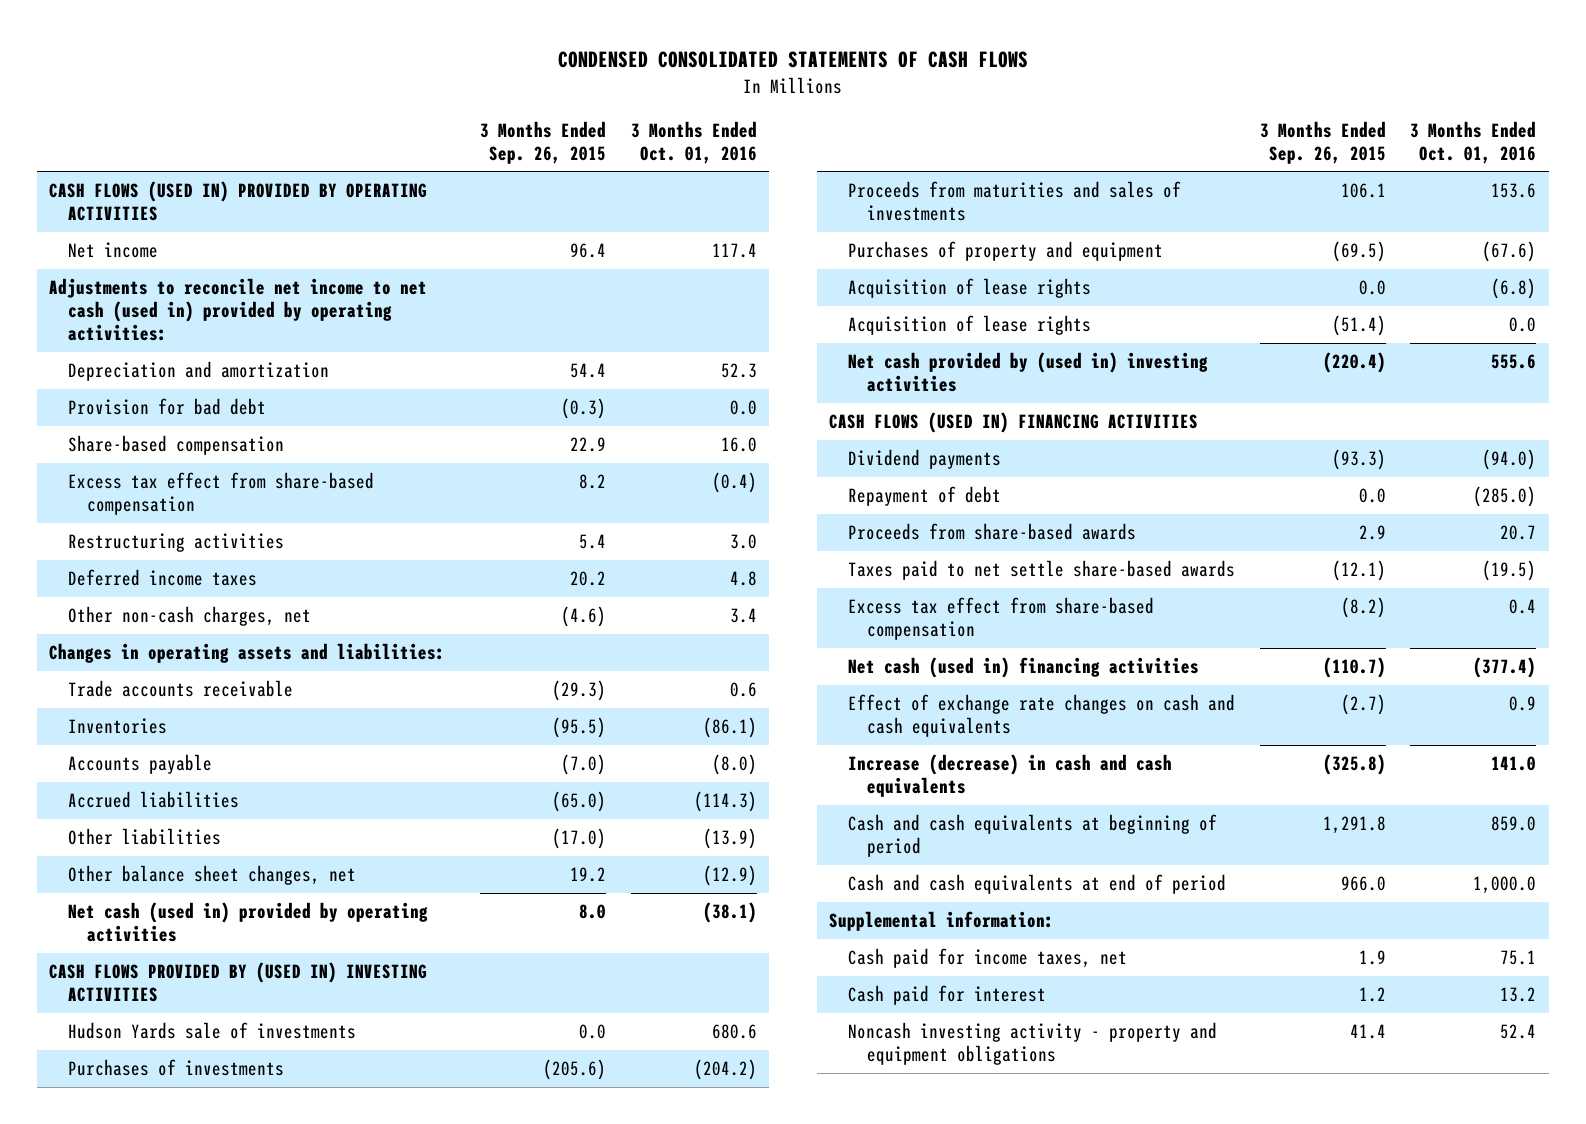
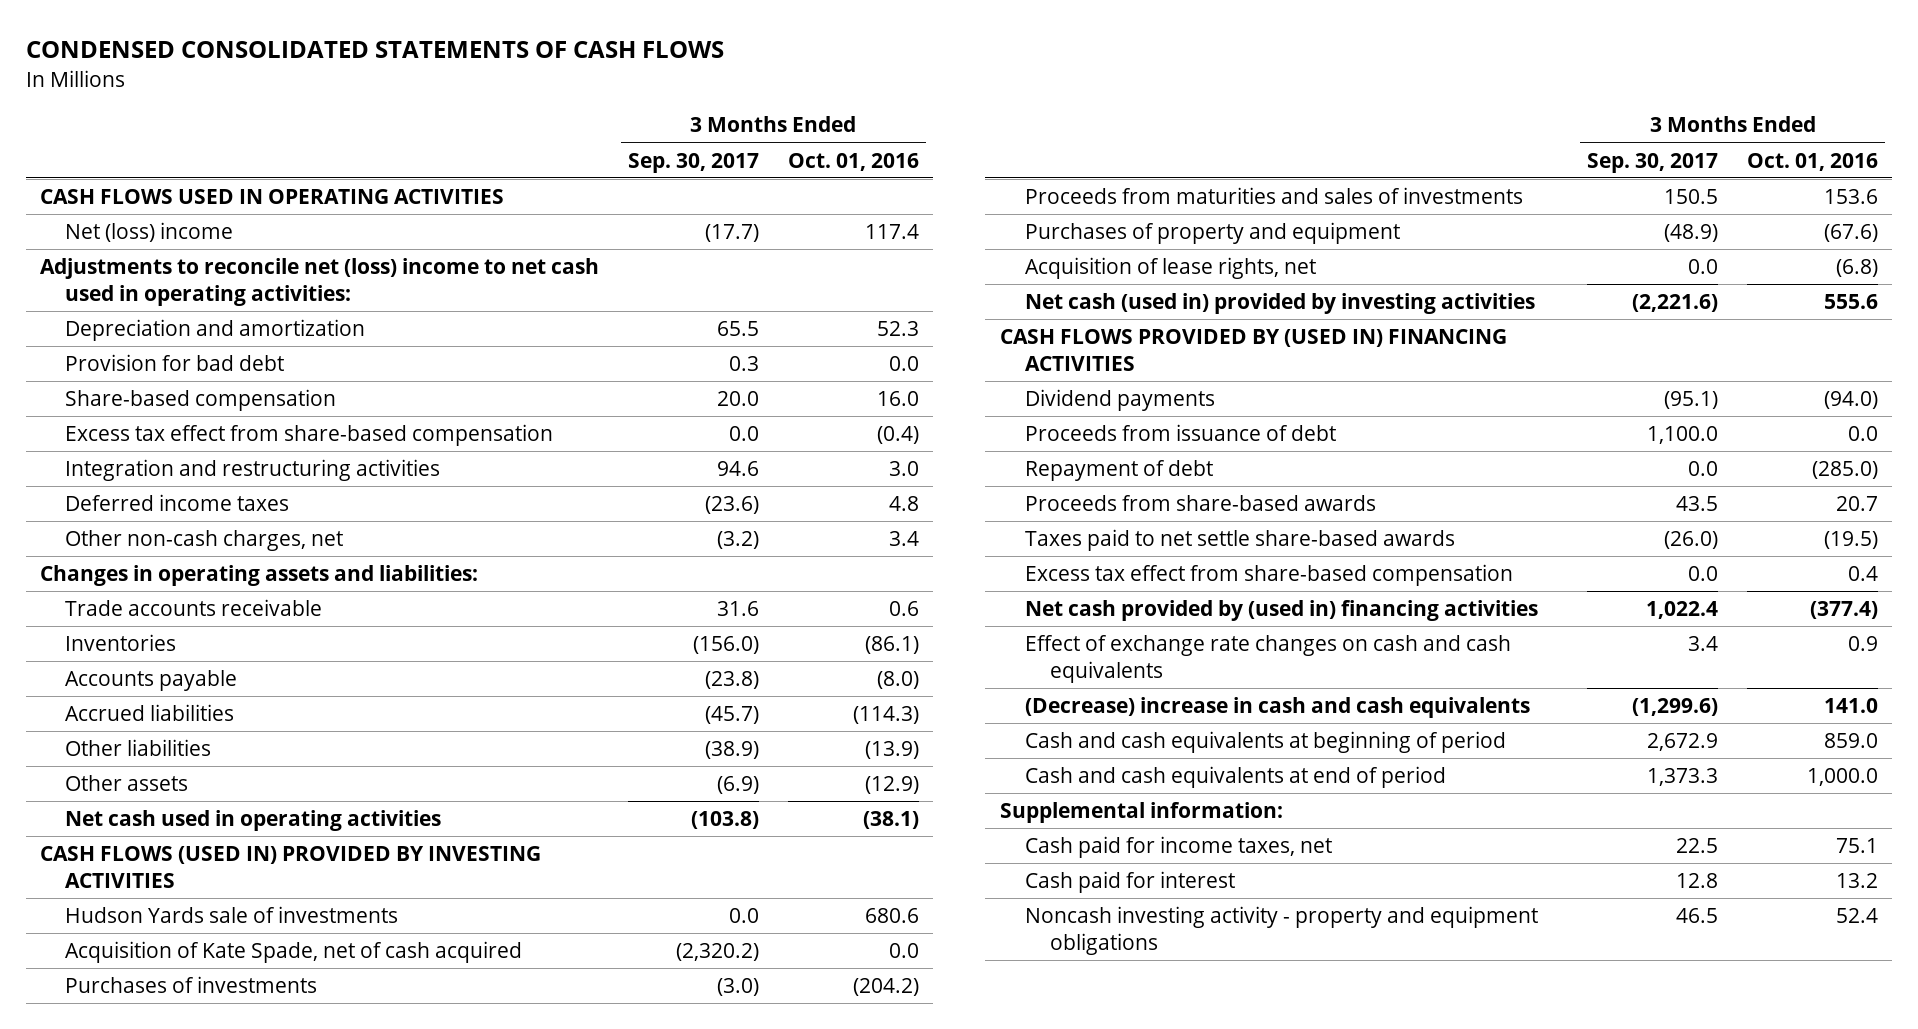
[479,120,606,164] 3 Months Ended Sep. 26, 2015 -> none
none -> [628,152,760,173] Sep. 30, 2017
[49,181,428,222] CASH FLOWS (USED IN) PROVIDED BY OPERATING ACTIVITIES -> [40,188,505,204] CASH FLOWS USED IN OPERATING ACTIVITIES
[68,242,159,259] Net income -> [65,221,234,242] Net (loss) income
[49,278,428,341] Adjustments to reconcile net income to net cash (used in) provided by operating activities: -> [40,257,600,306] Adjustments to reconcile net (loss) income to net cash used in operating activities:
[68,533,285,553] Restructuring activities -> [65,458,441,481] Integration and restructuring activities
[68,865,357,886] Other balance sheet changes, net -> [65,774,189,791] Other assets
[68,902,429,943] Net cash (used in) provided by operating activities -> [65,809,442,831] Net cash used in operating activities
[49,962,428,1003] CASH FLOWS PROVIDED BY (USED IN) INVESTING ACTIVITIES -> [40,845,542,888] CASH FLOWS (USED IN) PROVIDED BY INVESTING ACTIVITIES
none -> [65,940,523,963] Acquisition of Kate Spade, net of cash acquired
[847,315,1091,336] Acquisition of lease rights -> none
[847,278,1091,299] Acquisition of lease rights -> [1024,256,1316,279] Acquisition of lease rights, net
[847,352,1208,393] Net cash provided by (used in) investing activities -> [1024,292,1535,314] Net cash (used in) provided by investing activities
[829,412,1199,434] CASH FLOWS (USED IN) FINANCING ACTIVITIES -> [999,328,1507,371] CASH FLOWS PROVIDED BY (USED IN) FINANCING ACTIVITIES
none -> [1024,423,1336,441] Proceeds from issuance of debt
[847,657,1199,679] Net cash (used in) financing activities -> [1024,599,1538,621] Net cash provided by (used in) financing activities
[847,754,1172,798] Increase (decrease) in cash and cash equivalents -> [1024,696,1530,718] (Decrease) increase in cash and cash equivalents

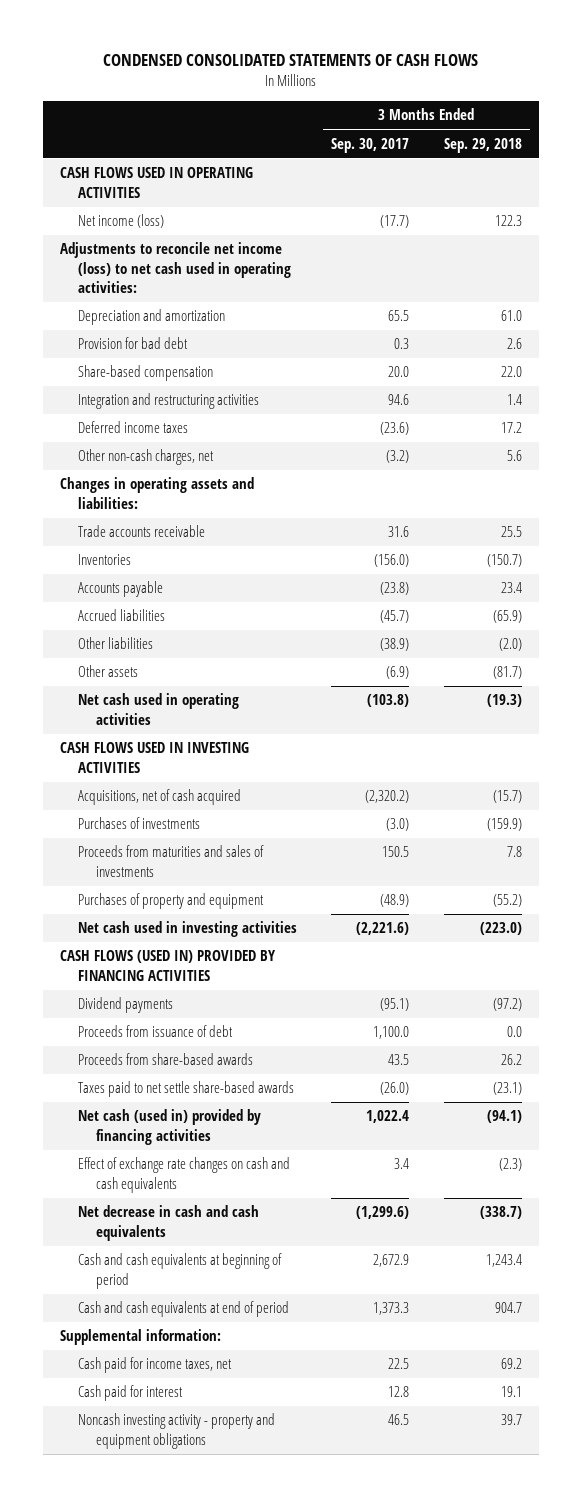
[787,152,919,171] Oct. 01, 2016 -> none
none -> [443,137,522,153] Sep. 29, 2018
[65,221,234,242] Net (loss) income -> [77,214,164,229] Net income (loss)
[40,257,600,306] Adjustments to reconcile net (loss) income to net cash used in operating activities: -> [60,242,291,293] Adjustments to reconcile net income (loss) to net cash used in operating activities:
[65,423,554,446] Excess tax effect from share-based compensation -> none
[65,905,399,923] Hudson Yards sale of investments -> none
[40,845,542,888] CASH FLOWS (USED IN) PROVIDED BY INVESTING ACTIVITIES -> [60,742,250,773] CASH FLOWS USED IN INVESTING ACTIVITIES
[65,940,523,963] Acquisition of Kate Spade, net of cash acquired -> [77,789,241,806] Acquisitions, net of cash acquired
[1024,256,1316,279] Acquisition of lease rights, net -> none
[1024,292,1535,314] Net cash (used in) provided by investing activities -> [77,921,297,938] Net cash used in investing activities
[999,328,1507,371] CASH FLOWS PROVIDED BY (USED IN) FINANCING ACTIVITIES -> [60,950,277,981] CASH FLOWS (USED IN) PROVIDED BY FINANCING ACTIVITIES
[1024,459,1213,481] Repayment of debt -> none
[1024,563,1513,586] Excess tax effect from share-based compensation -> none
[1024,599,1538,621] Net cash provided by (used in) financing activities -> [77,1109,261,1145] Net cash (used in) provided by financing activities
[1024,696,1530,718] (Decrease) increase in cash and cash equivalents -> [77,1205,259,1241] Net decrease in cash and cash equivalents

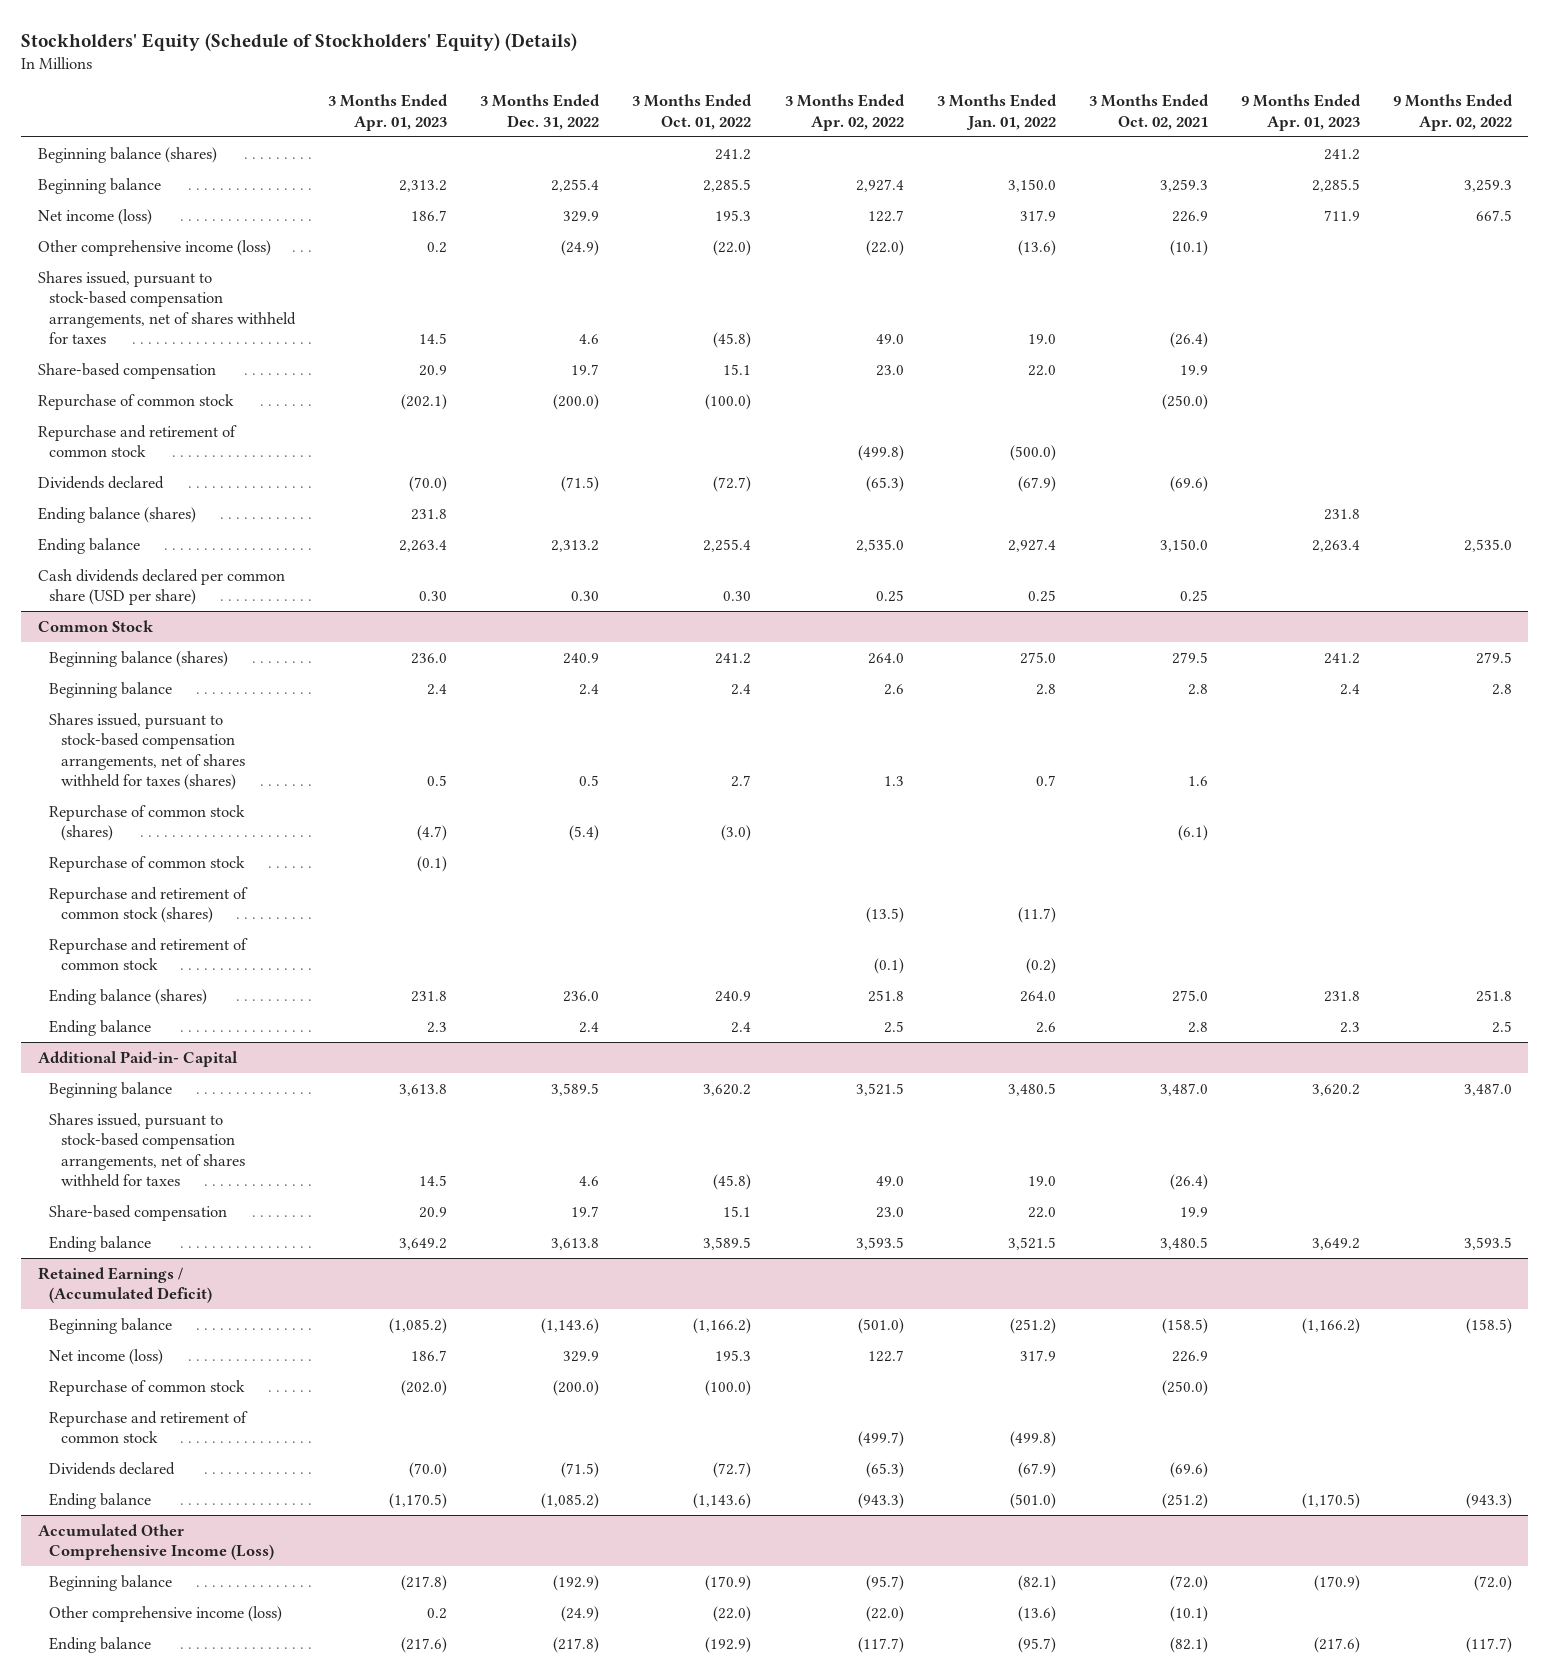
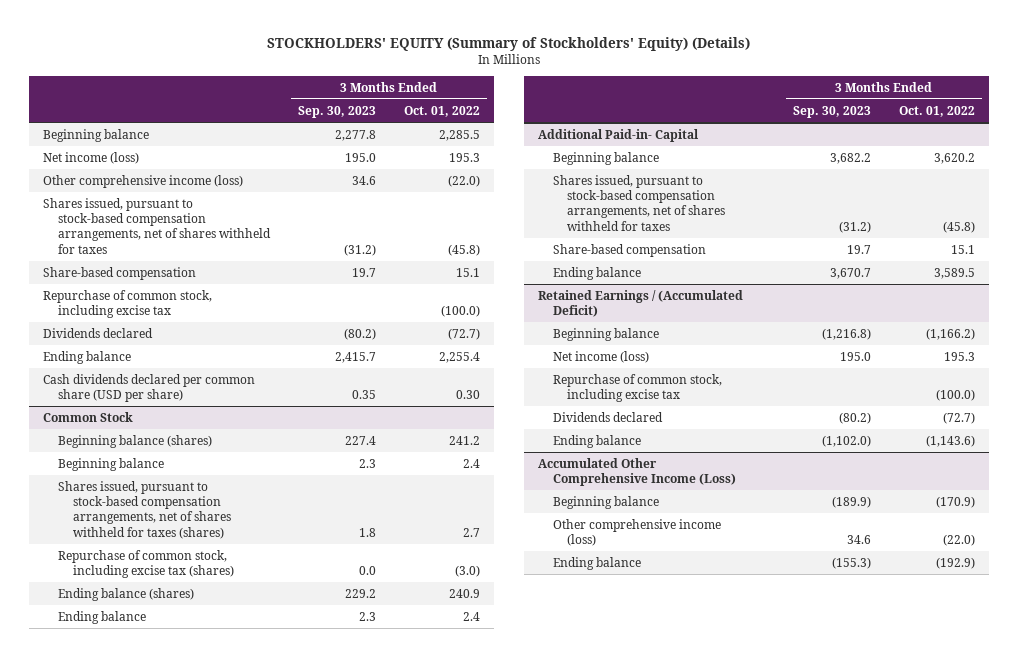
[20,32,577,51] Stockholders' Equity (Schedule of Stockholders' Equity) (Details) -> [267,36,751,51] STOCKHOLDERS' EQUITY (Summary of Stockholders' Equity) (Details)
[328,94,449,131] 3 Months Ended Apr. 01, 2023 -> none
[480,94,601,130] 3 Months Ended Dec. 31, 2022 -> none
[784,94,905,131] 3 Months Ended Apr. 02, 2022 -> none
[936,94,1057,130] 3 Months Ended Jan. 01, 2022 -> none
[1088,94,1209,130] 3 Months Ended Oct. 02, 2021 -> none
[1240,94,1361,131] 9 Months Ended Apr. 01, 2023 -> none
[1392,94,1513,131] 9 Months Ended Apr. 02, 2022 -> none
none -> [298,105,377,118] Sep. 30, 2023
[37,146,217,163] Beginning balance (shares) -> none
[37,424,237,458] Repurchase and retirement of common stock -> none
[37,393,234,410] Repurchase of common stock -> [43,289,213,319] Repurchase of common stock, including excise tax
[37,506,196,523] Ending balance (shares) -> none
[49,855,246,872] Repurchase of common stock -> none
[49,886,249,924] Repurchase and retirement of common stock (shares) -> none
[49,937,249,971] Repurchase and retirement of common stock -> none
[49,804,246,842] Repurchase of common stock (shares) -> [58,549,234,579] Repurchase of common stock, including excise tax (shares)
[49,1410,249,1444] Repurchase and retirement of common stock -> none
[49,1379,246,1396] Repurchase of common stock -> [552,373,722,403] Repurchase of common stock, including excise tax

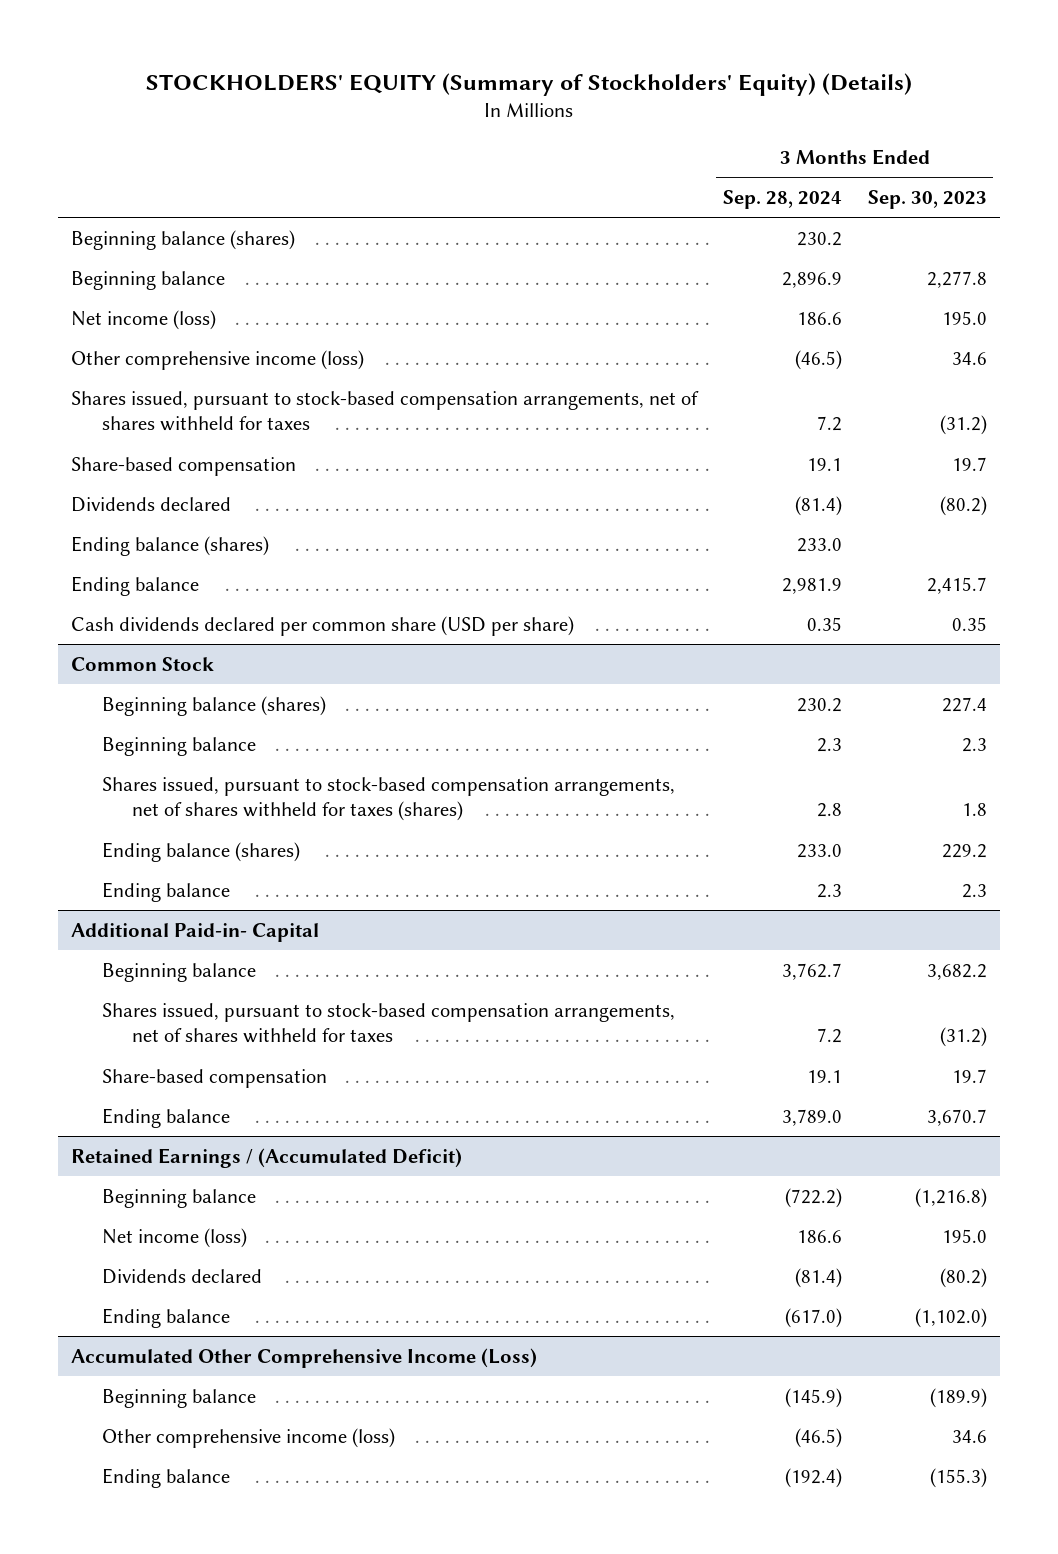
[404,105,481,117] Oct. 01, 2022 -> none
none -> [722,190,842,210] Sep. 28, 2024
none -> [71,229,296,250] Beginning balance (shares)
[43,289,213,319] Repurchase of common stock, including excise tax -> none
none -> [71,535,270,556] Ending balance (shares)
[58,549,234,579] Repurchase of common stock, including excise tax (shares) -> none
[552,373,722,403] Repurchase of common stock, including excise tax -> none

